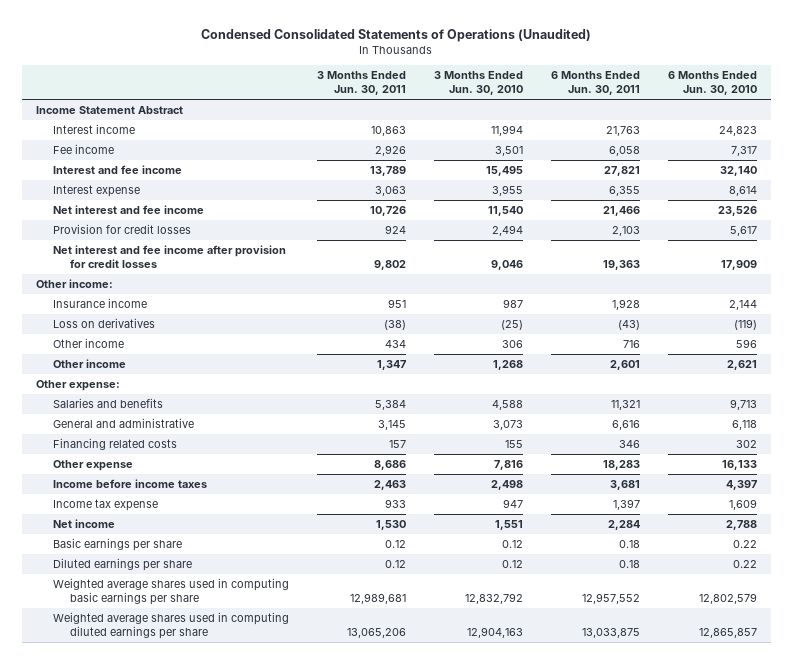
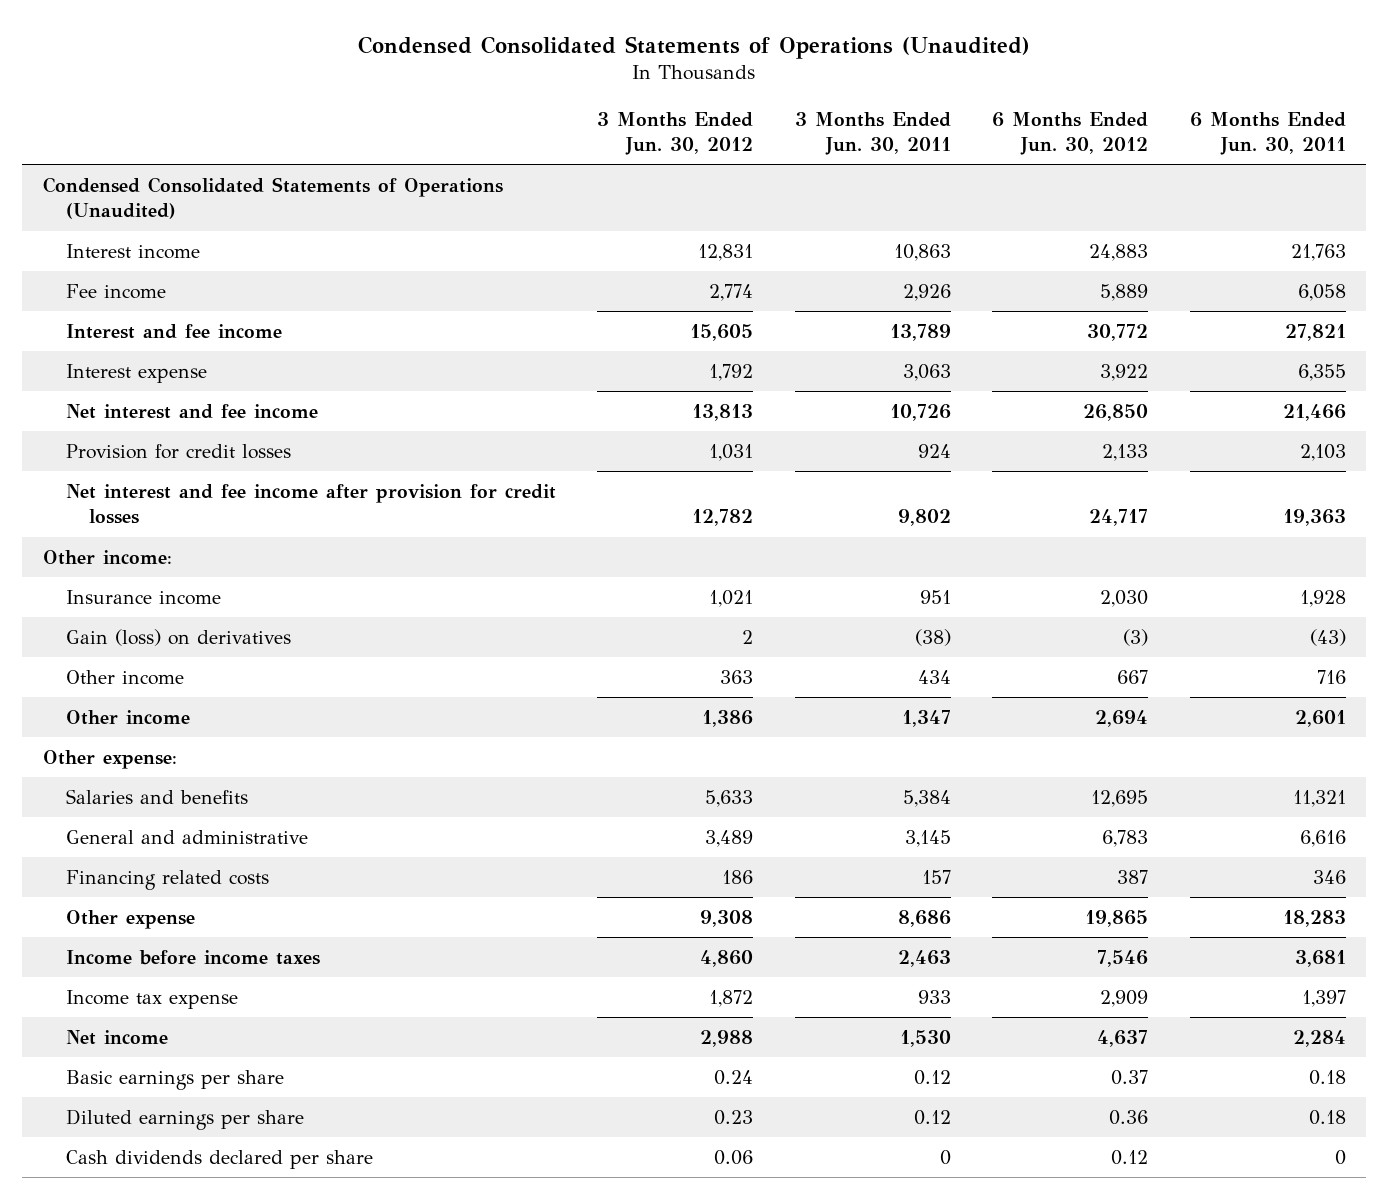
[433,71,523,96] 3 Months Ended Jun. 30, 2010 -> none
[667,71,757,96] 6 Months Ended Jun. 30, 2010 -> none
none -> [597,111,754,156] 3 Months Ended Jun. 30, 2012
none -> [992,111,1149,156] 6 Months Ended Jun. 30, 2012
[36,105,184,114] Income Statement Abstract -> [43,176,504,220] Condensed Consolidated Statements of Operations (Unaudited)
[52,317,155,328] Loss on derivatives -> [66,628,292,646] Gain (loss) on derivatives
[52,577,289,605] Weighted average shares used in computing basic earnings per share -> none
[52,611,289,639] Weighted average shares used in computing diluted earnings per share -> none
none -> [66,1149,374,1169] Cash dividends declared per share

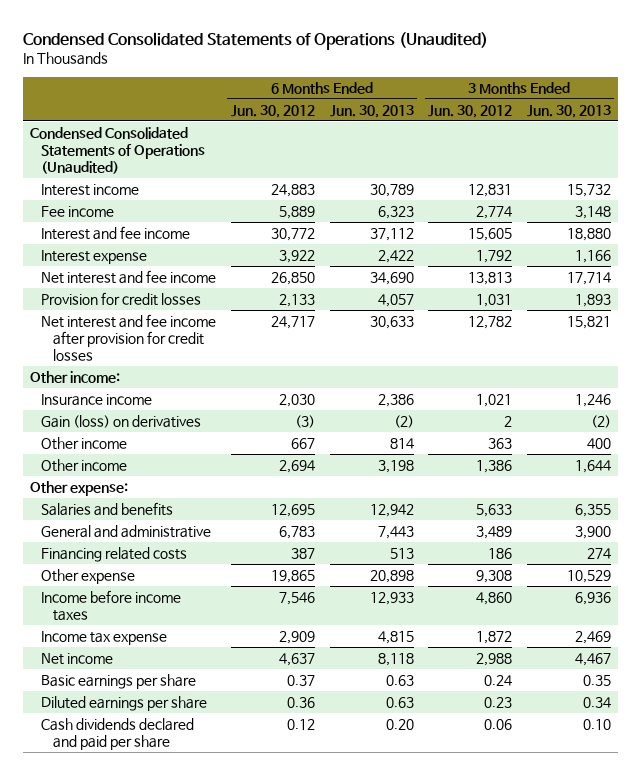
[794,111,951,156] 3 Months Ended Jun. 30, 2011 -> none
[1189,111,1346,156] 6 Months Ended Jun. 30, 2011 -> none
none -> [329,104,414,118] Jun. 30, 2013
none -> [526,104,611,118] Jun. 30, 2013
[66,1149,374,1169] Cash dividends declared per share -> [41,717,195,750] Cash dividends declared and paid per share

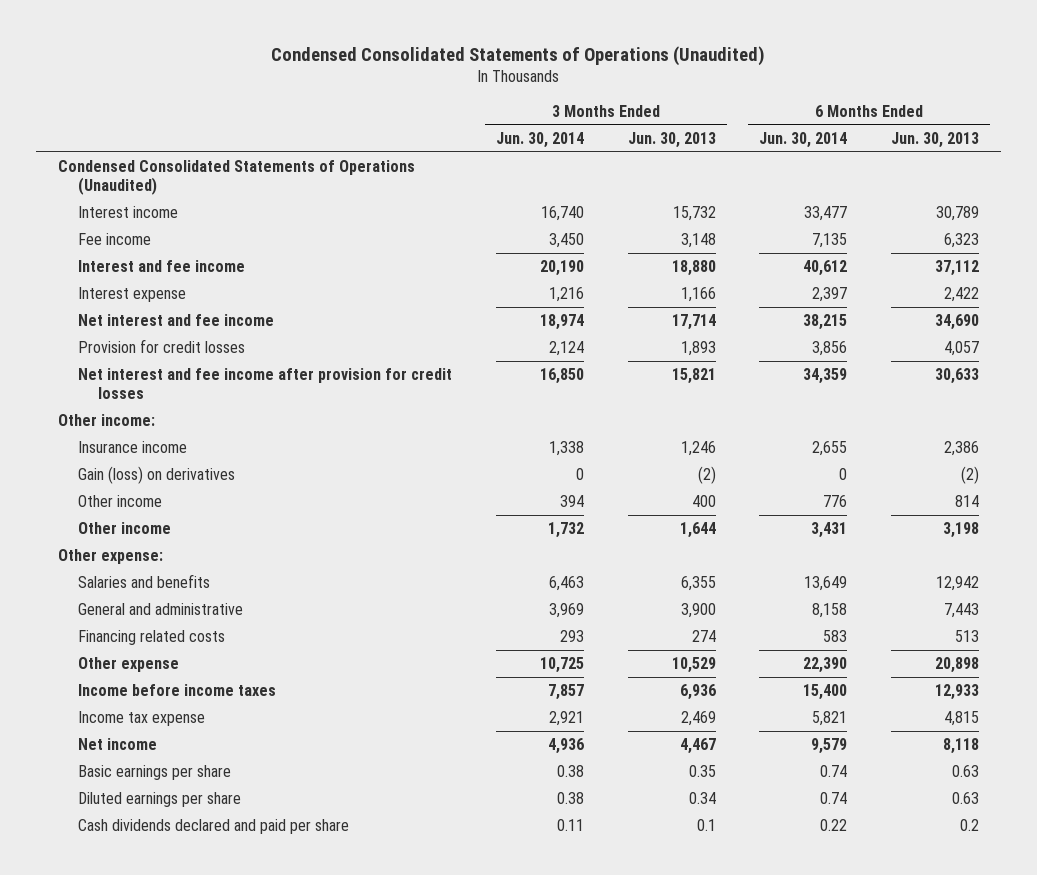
[230,104,315,118] Jun. 30, 2012 -> none
[428,104,513,118] Jun. 30, 2012 -> none
none -> [495,131,584,148] Jun. 30, 2014
none -> [759,131,848,148] Jun. 30, 2014
[385,718,414,730] 0.20 -> [960,819,980,832] 0.2
[582,718,611,730] 0.10 -> [696,819,716,832] 0.1

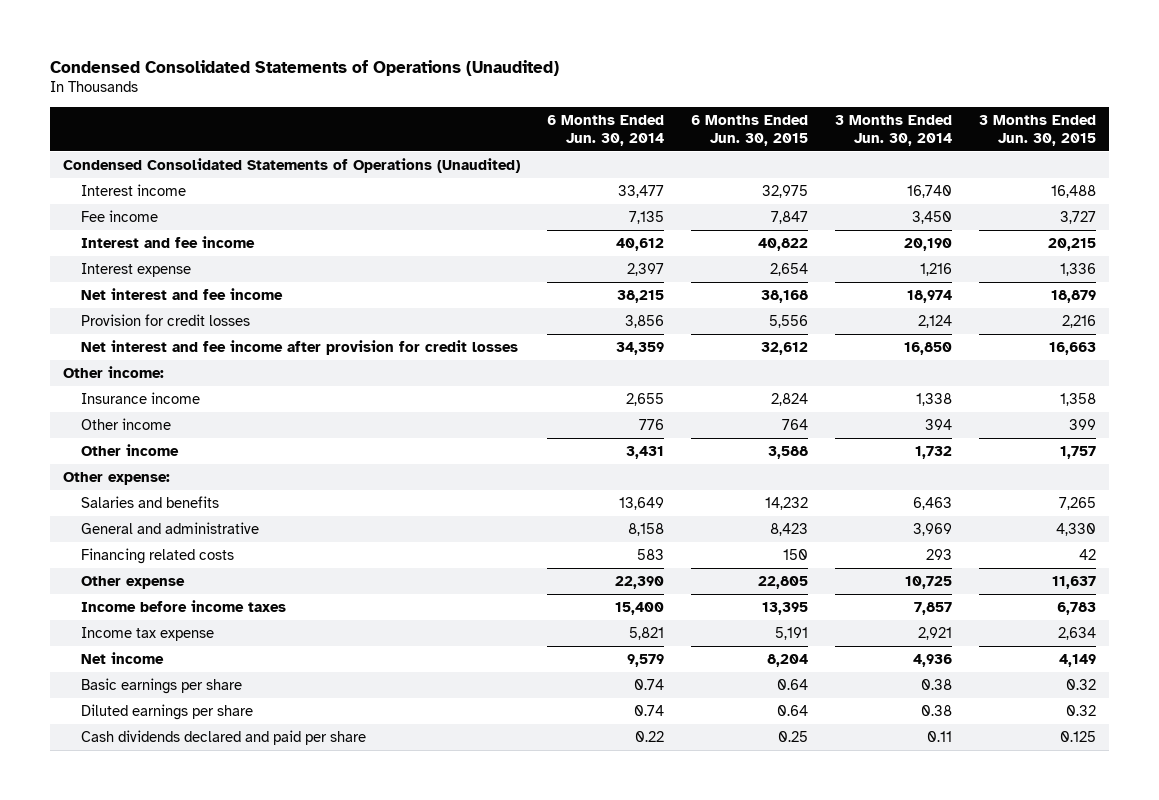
[627,131,716,148] Jun. 30, 2013 -> none
[891,131,980,148] Jun. 30, 2013 -> none
none -> [691,115,809,146] 6 Months Ended Jun. 30, 2015
none -> [978,115,1096,146] 3 Months Ended Jun. 30, 2015
[78,466,236,485] Gain (loss) on derivatives -> none

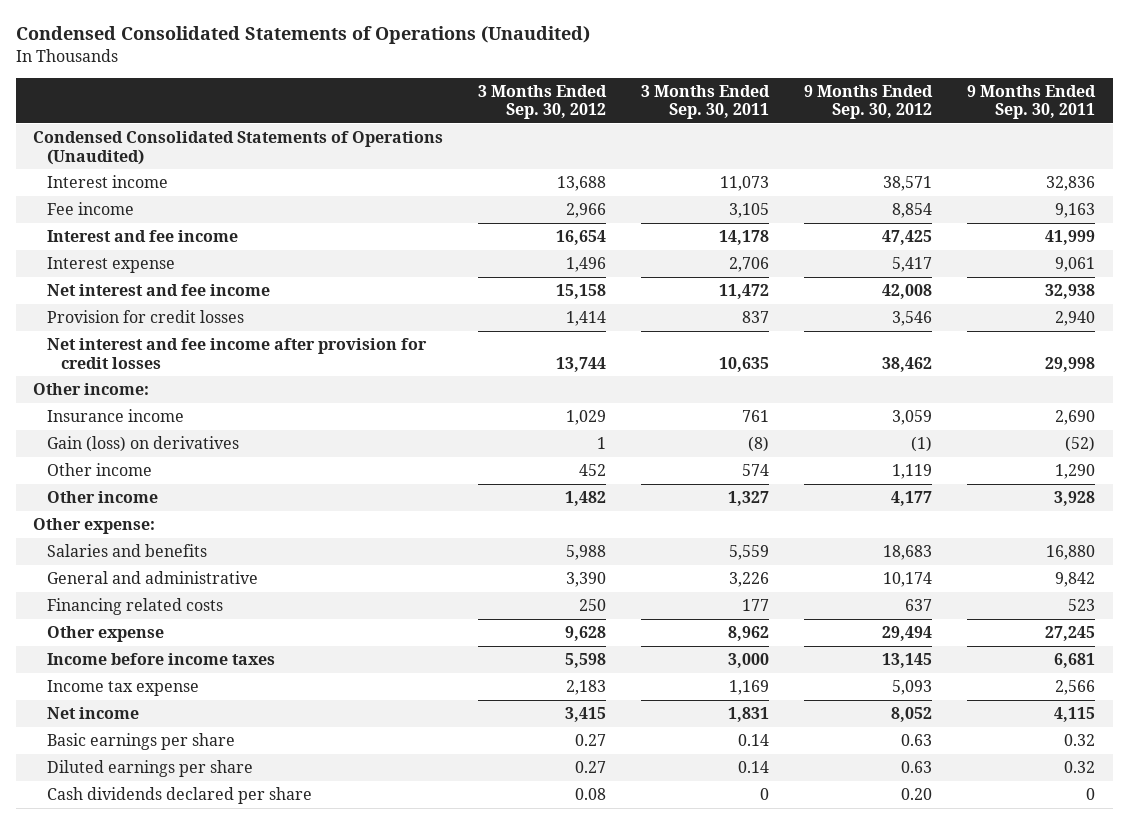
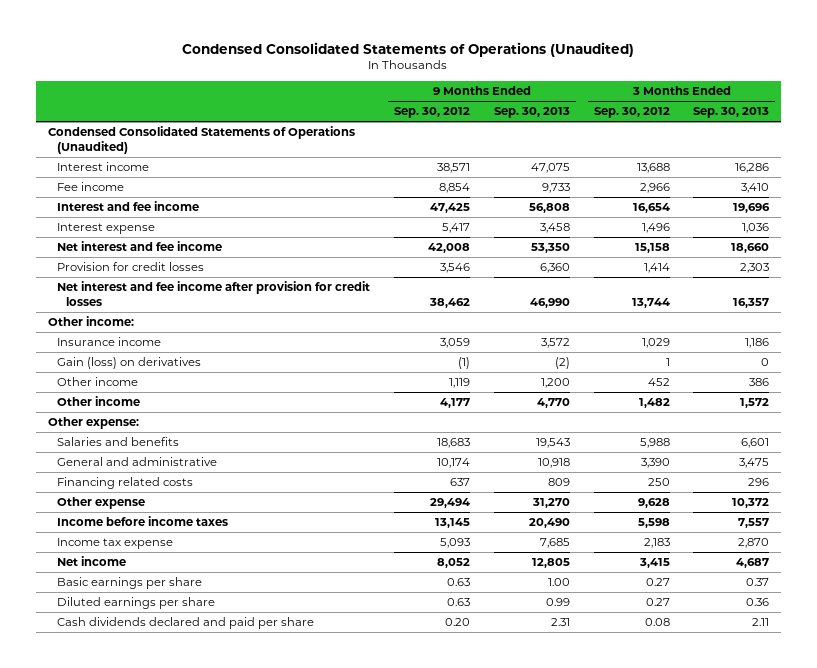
[641,84,771,120] 3 Months Ended Sep. 30, 2011 -> none
[967,84,1097,120] 9 Months Ended Sep. 30, 2011 -> none
none -> [493,107,570,119] Sep. 30, 2013
none -> [693,107,770,119] Sep. 30, 2013
[47,787,313,805] Cash dividends declared per share -> [56,617,314,630] Cash dividends declared and paid per share

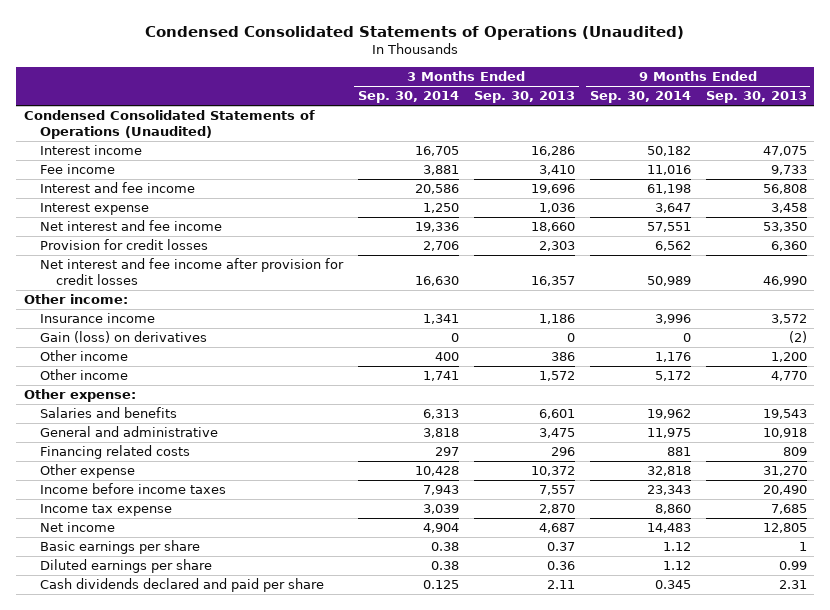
[393,107,470,119] Sep. 30, 2012 -> none
[593,107,670,119] Sep. 30, 2012 -> none
none -> [357,91,459,104] Sep. 30, 2014
none -> [589,91,691,104] Sep. 30, 2014
[547,578,570,587] 1.00 -> [798,542,807,552] 1

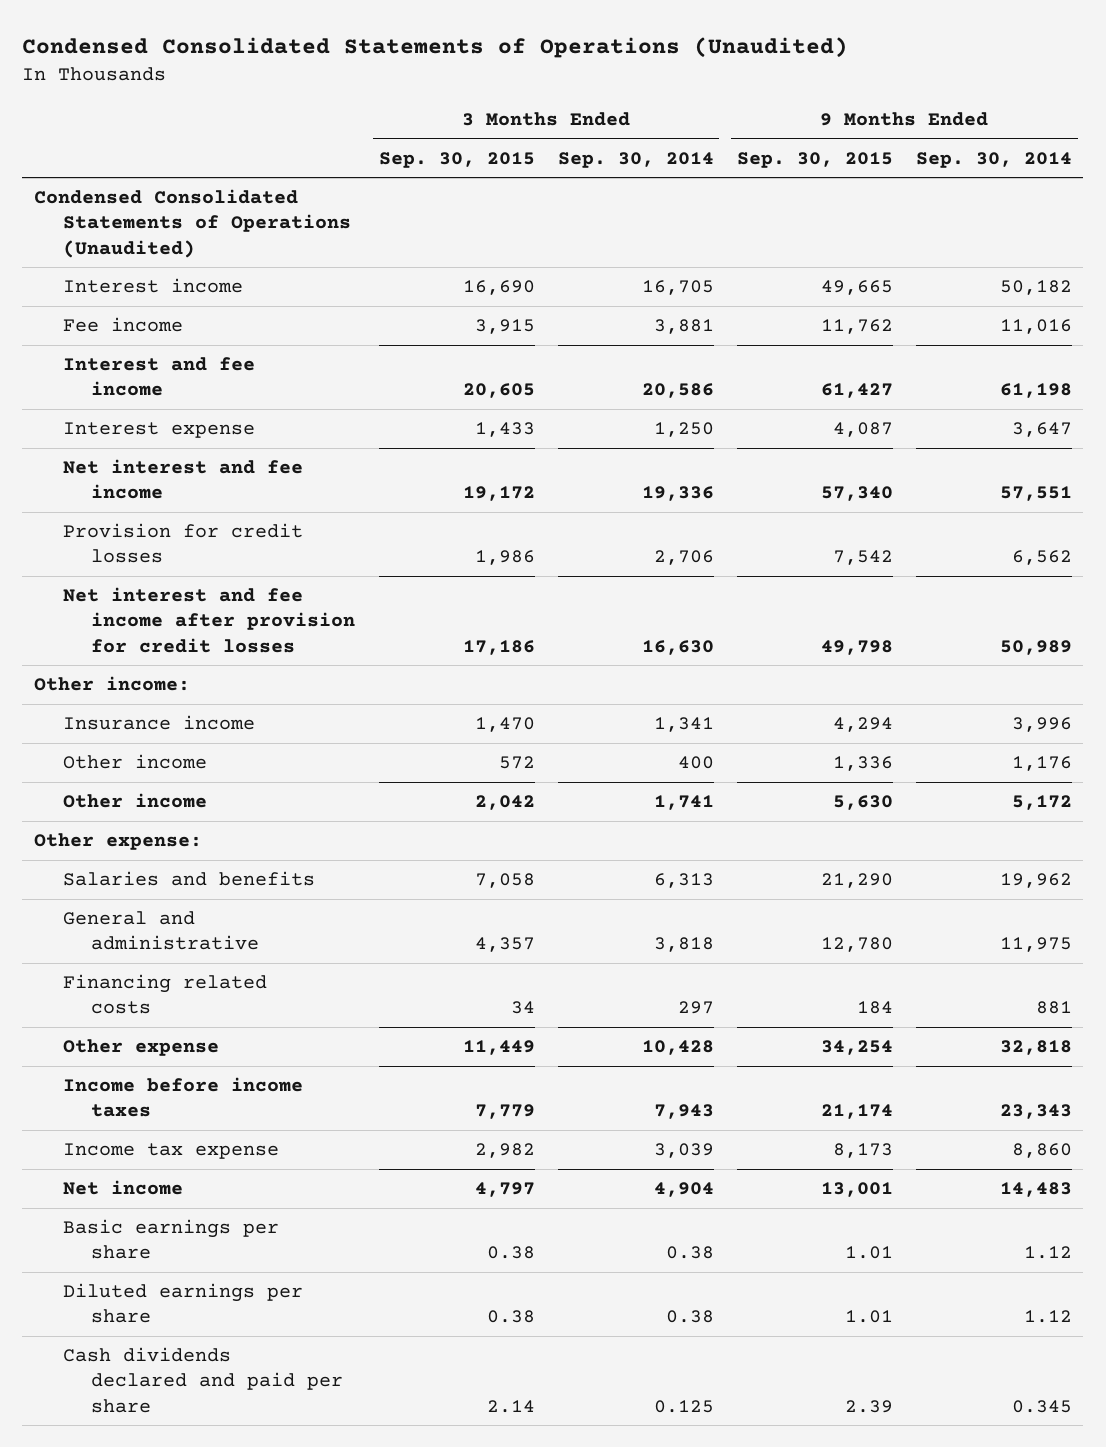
[473,91,575,104] Sep. 30, 2013 -> none
[705,91,807,104] Sep. 30, 2013 -> none
none -> [378,151,535,168] Sep. 30, 2015
none -> [736,151,893,168] Sep. 30, 2015
[40,331,208,344] Gain (loss) on derivatives -> none

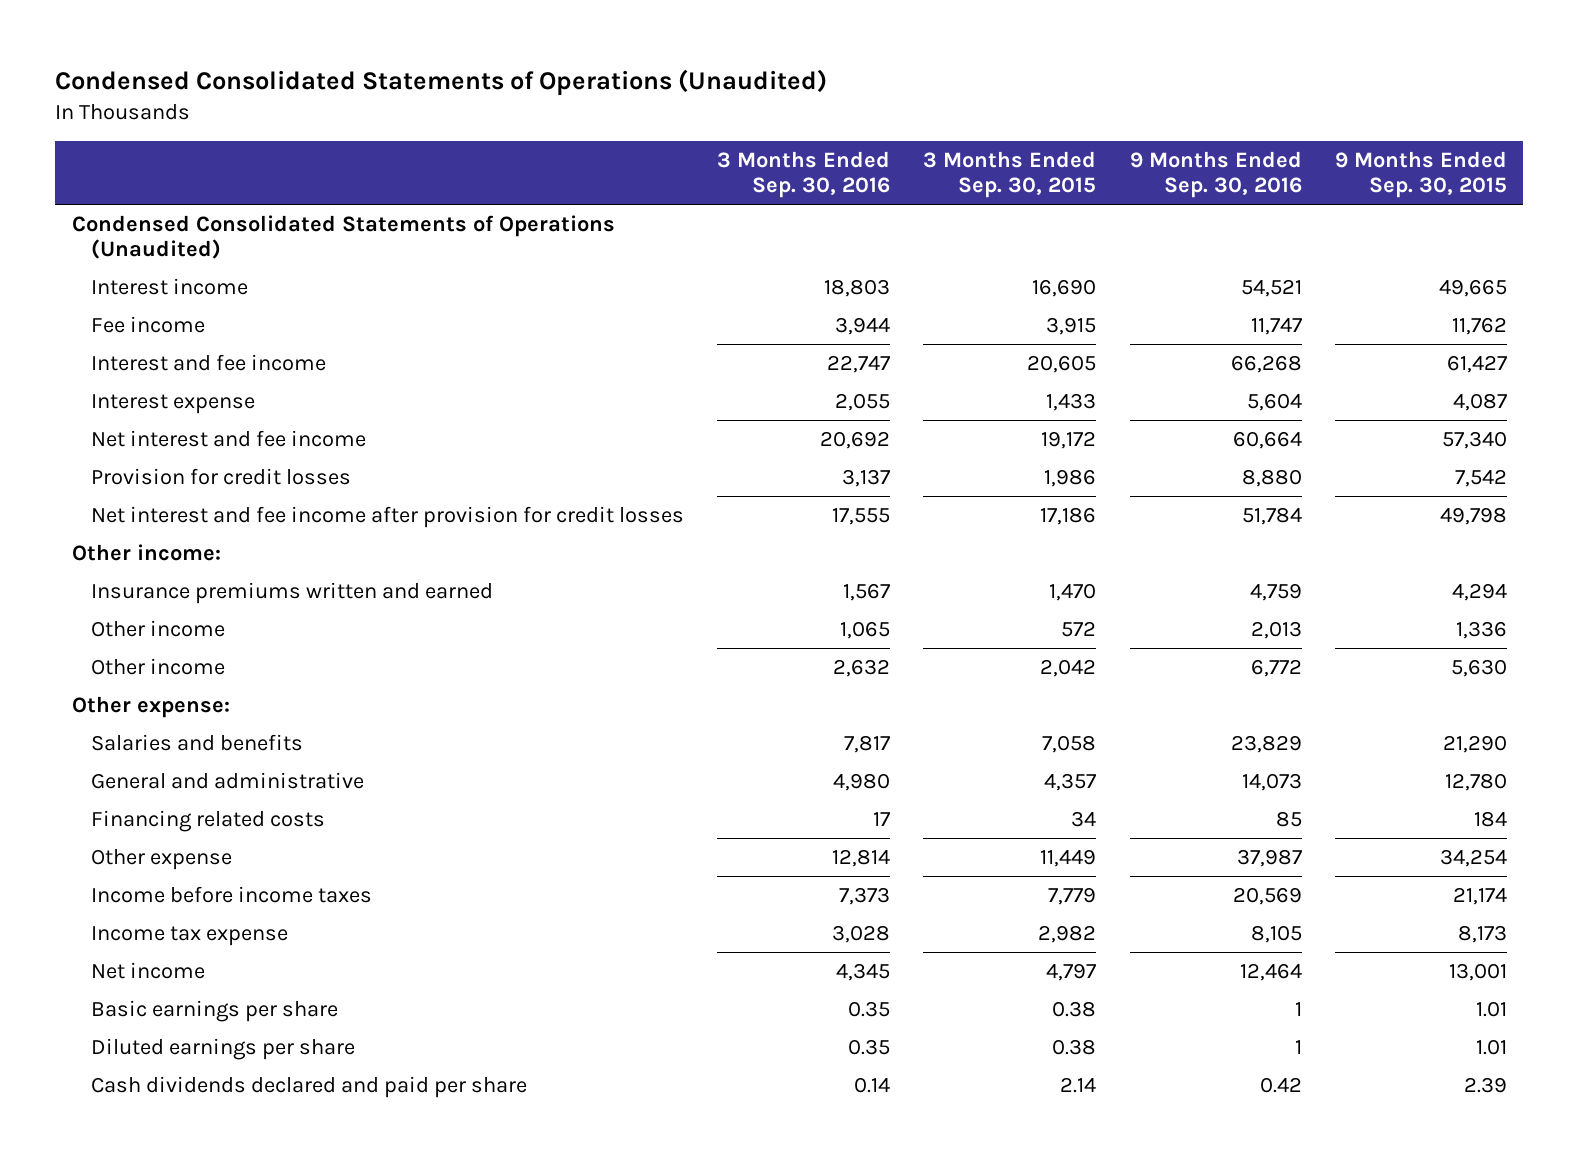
[557,151,714,168] Sep. 30, 2014 -> none
[915,151,1072,168] Sep. 30, 2014 -> none
none -> [717,150,891,199] 3 Months Ended Sep. 30, 2016
none -> [1129,150,1302,199] 9 Months Ended Sep. 30, 2016
[62,715,255,731] Insurance income -> [90,581,493,604] Insurance premiums written and earned

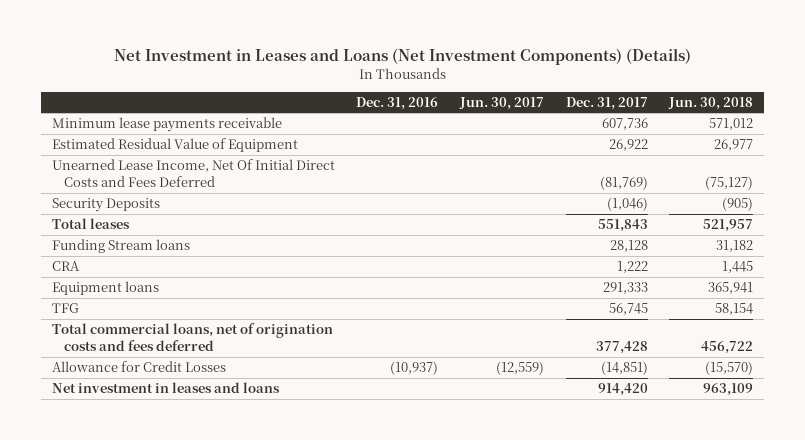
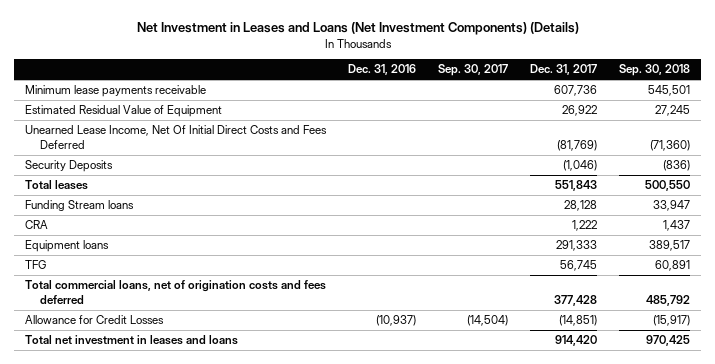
[459,96,545,110] Jun. 30, 2017 -> none
[668,96,754,110] Jun. 30, 2018 -> none
none -> [438,64,509,77] Sep. 30, 2017
none -> [618,64,690,77] Sep. 30, 2018
[51,382,280,394] Net investment in leases and loans -> [25,335,239,346] Total net investment in leases and loans

